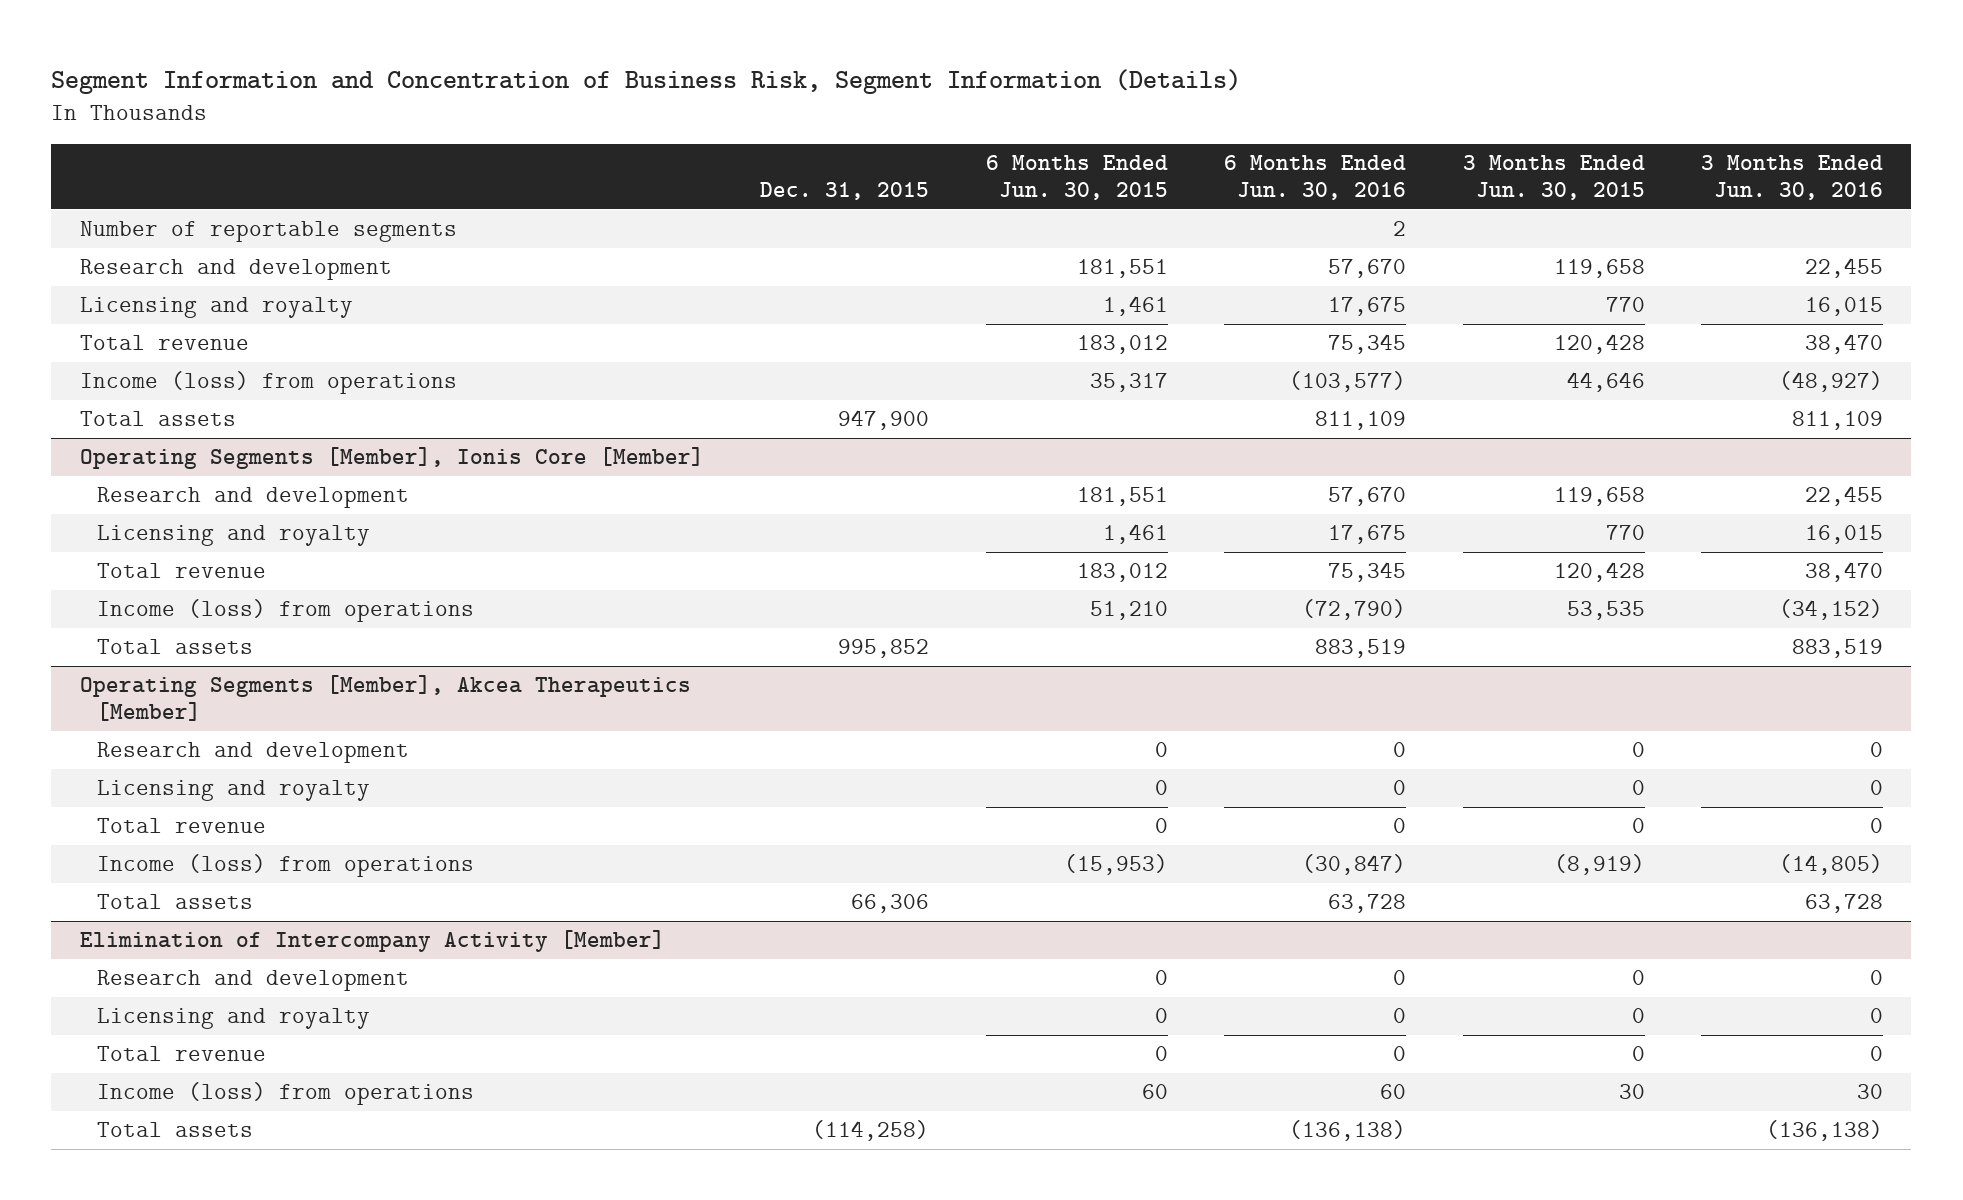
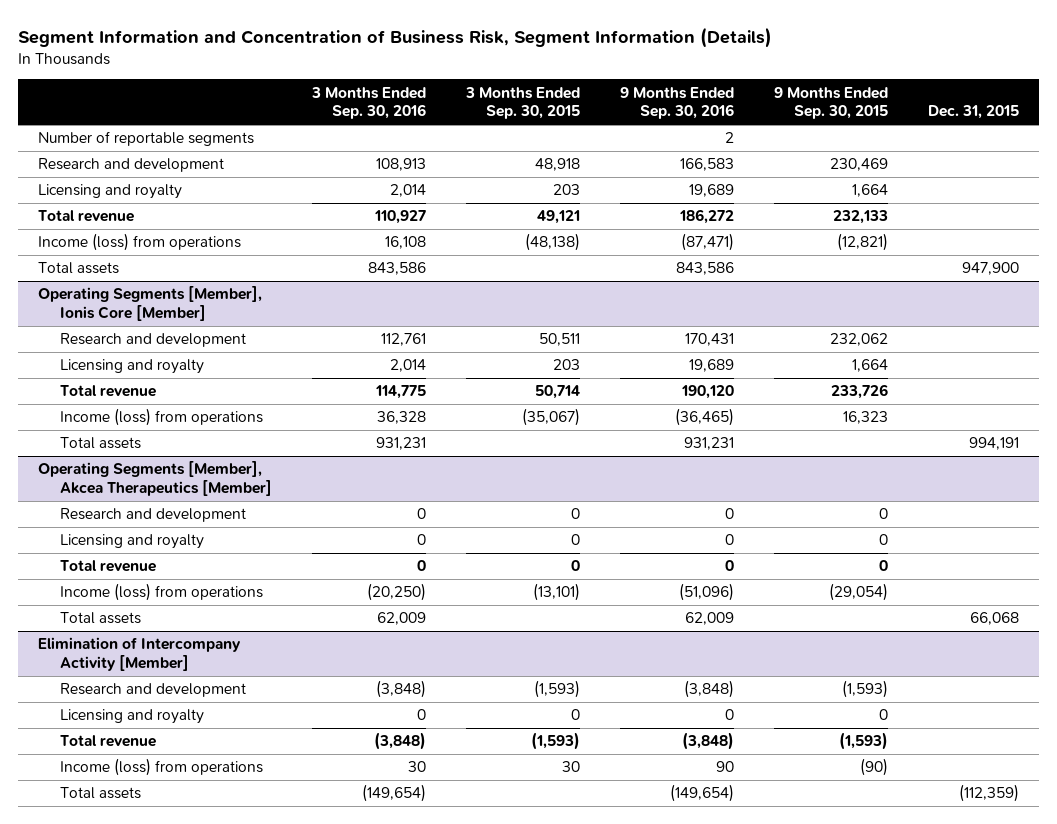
[985,154,1168,201] 6 Months Ended Jun. 30, 2015 -> none
[1224,154,1407,201] 6 Months Ended Jun. 30, 2016 -> none
[1462,154,1645,201] 3 Months Ended Jun. 30, 2015 -> none
[1700,154,1883,201] 3 Months Ended Jun. 30, 2016 -> none
none -> [310,86,426,120] 3 Months Ended Sep. 30, 2016
none -> [464,86,580,120] 3 Months Ended Sep. 30, 2015
none -> [619,86,734,120] 9 Months Ended Sep. 30, 2016
none -> [773,86,888,120] 9 Months Ended Sep. 30, 2015
[838,639,930,659] 995,852 -> [968,437,1019,451] 994,191
[851,894,930,914] 66,306 -> [969,612,1019,626] 66,068
[812,1120,930,1142] (114,258) -> [958,784,1019,803] (112,359)

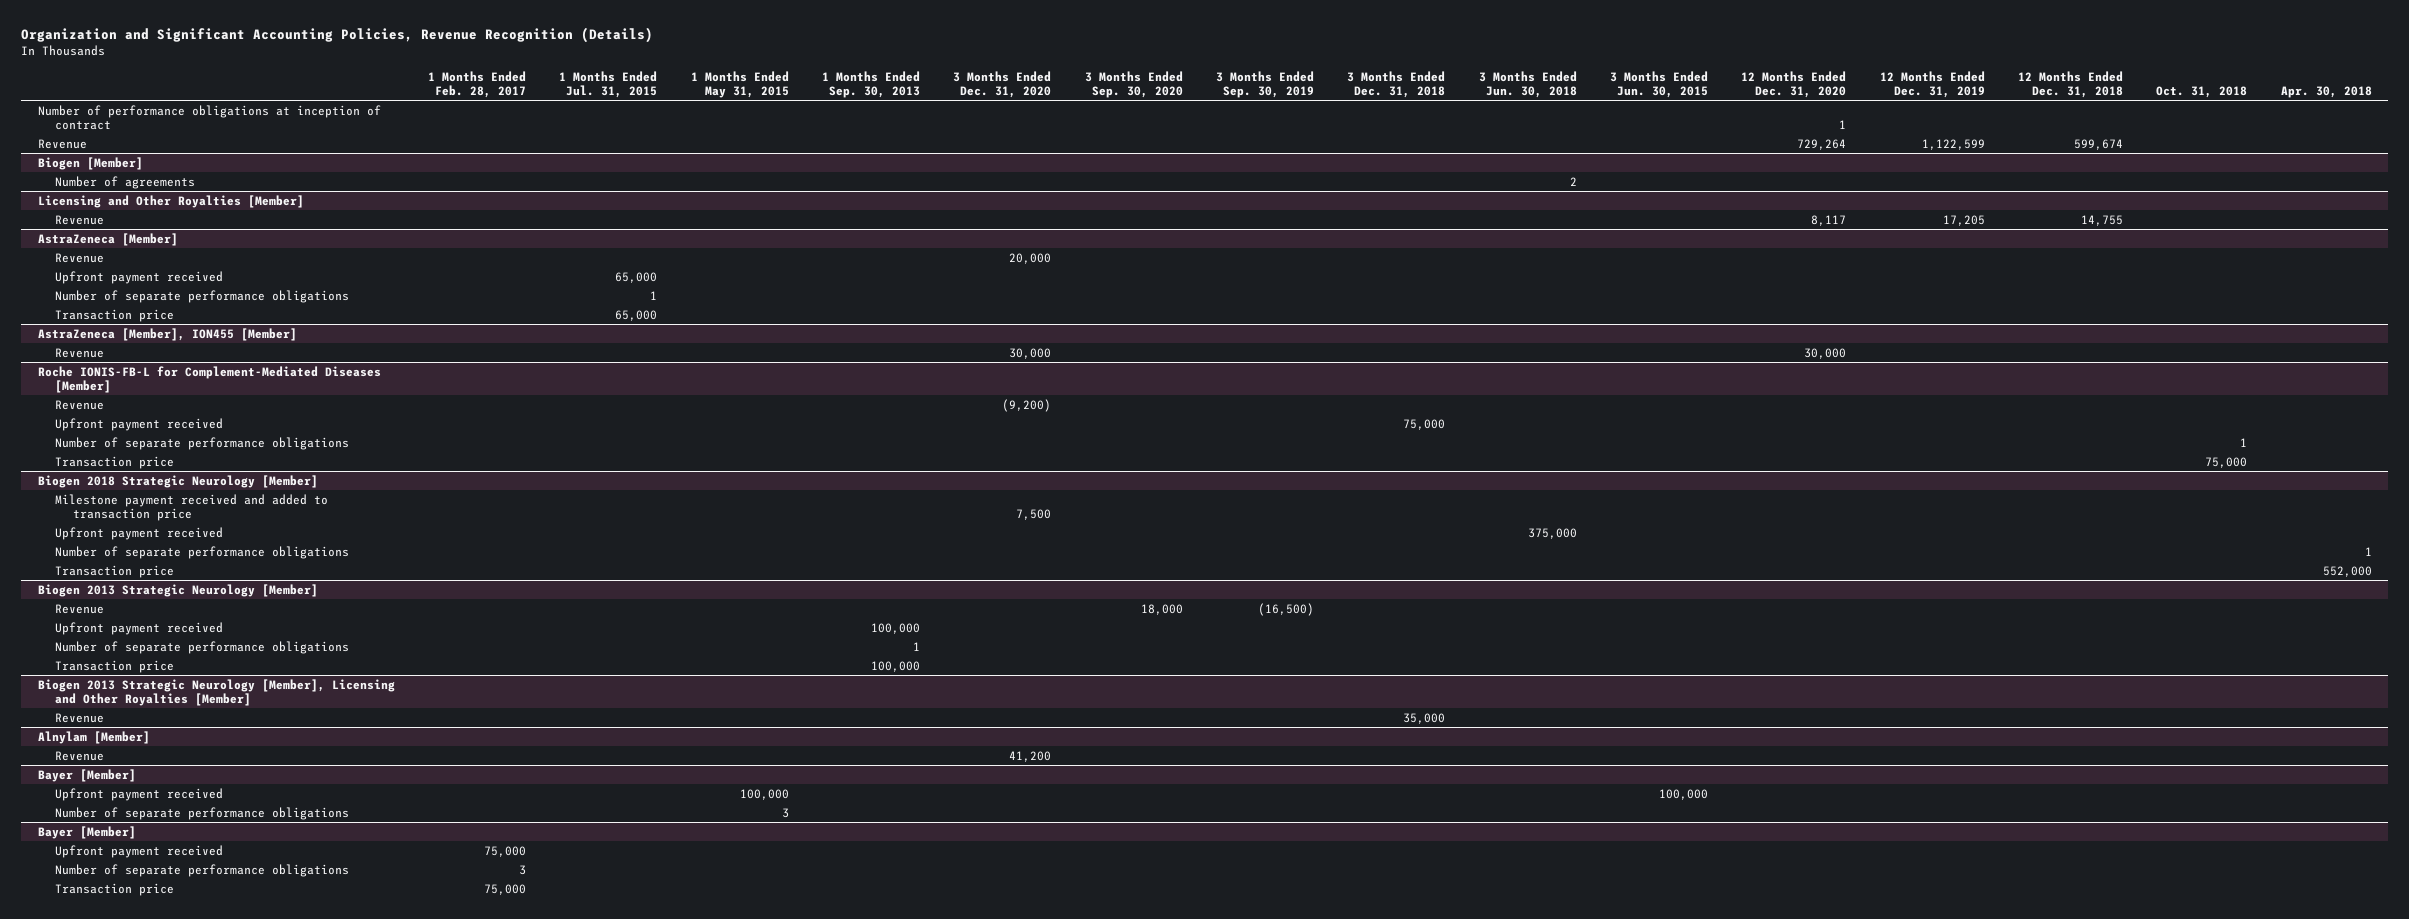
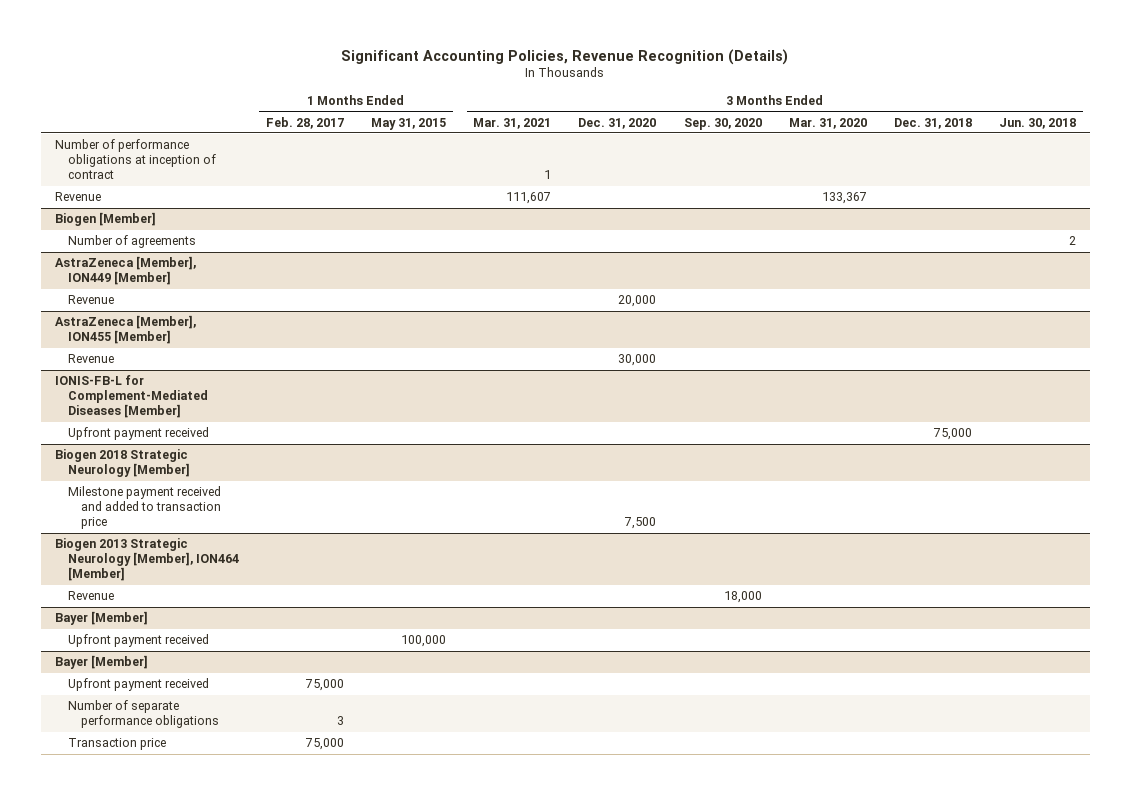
[20,27,653,44] Organization and Significant Accounting Policies, Revenue Recognition (Details) -> [341,48,789,65] Significant Accounting Policies, Revenue Recognition (Details)
[559,71,658,98] 1 Months Ended Jul. 31, 2015 -> none
[821,71,920,98] 1 Months Ended Sep. 30, 2013 -> none
[1215,71,1314,98] 3 Months Ended Sep. 30, 2019 -> none
[1609,71,1708,98] 3 Months Ended Jun. 30, 2015 -> none
[1741,71,1847,98] 12 Months Ended Dec. 31, 2020 -> none
[1879,71,1985,98] 12 Months Ended Dec. 31, 2019 -> none
[2017,71,2123,98] 12 Months Ended Dec. 31, 2018 -> none
[2156,85,2248,98] Oct. 31, 2018 -> none
[2280,85,2372,98] Apr. 30, 2018 -> none
none -> [473,117,552,129] Mar. 31, 2021
none -> [788,117,867,129] Mar. 31, 2020
[37,194,304,208] Licensing and Other Royalties [Member] -> none
[55,214,105,225] Revenue -> none
[37,232,178,246] AstraZeneca [Member] -> [54,256,196,286] AstraZeneca [Member], ION449 [Member]
[55,270,224,284] Upfront payment received -> none
[55,289,350,303] Number of separate performance obligations -> none
[55,308,175,322] Transaction price -> none
[55,399,105,410] Revenue -> none
[37,365,381,393] Roche IONIS-FB-L for Complement-Mediated Diseases [Member] -> [54,375,208,419] IONIS-FB-L for Complement-Mediated Diseases [Member]
[55,436,350,450] Number of separate performance obligations -> none
[55,455,175,469] Transaction price -> none
[55,526,224,540] Upfront payment received -> none
[55,545,350,559] Number of separate performance obligations -> none
[55,564,175,578] Transaction price -> none
[37,583,318,597] Biogen 2013 Strategic Neurology [Member] -> [54,538,239,582] Biogen 2013 Strategic Neurology [Member], ION464 [Member]
[55,621,224,635] Upfront payment received -> none
[55,640,350,654] Number of separate performance obligations -> none
[55,659,175,673] Transaction price -> none
[37,678,395,706] Biogen 2013 Strategic Neurology [Member], Licensing and Other Royalties [Member] -> none
[55,712,105,723] Revenue -> none
[37,730,150,744] Alnylam [Member] -> none
[55,750,105,761] Revenue -> none
[55,806,350,820] Number of separate performance obligations -> none

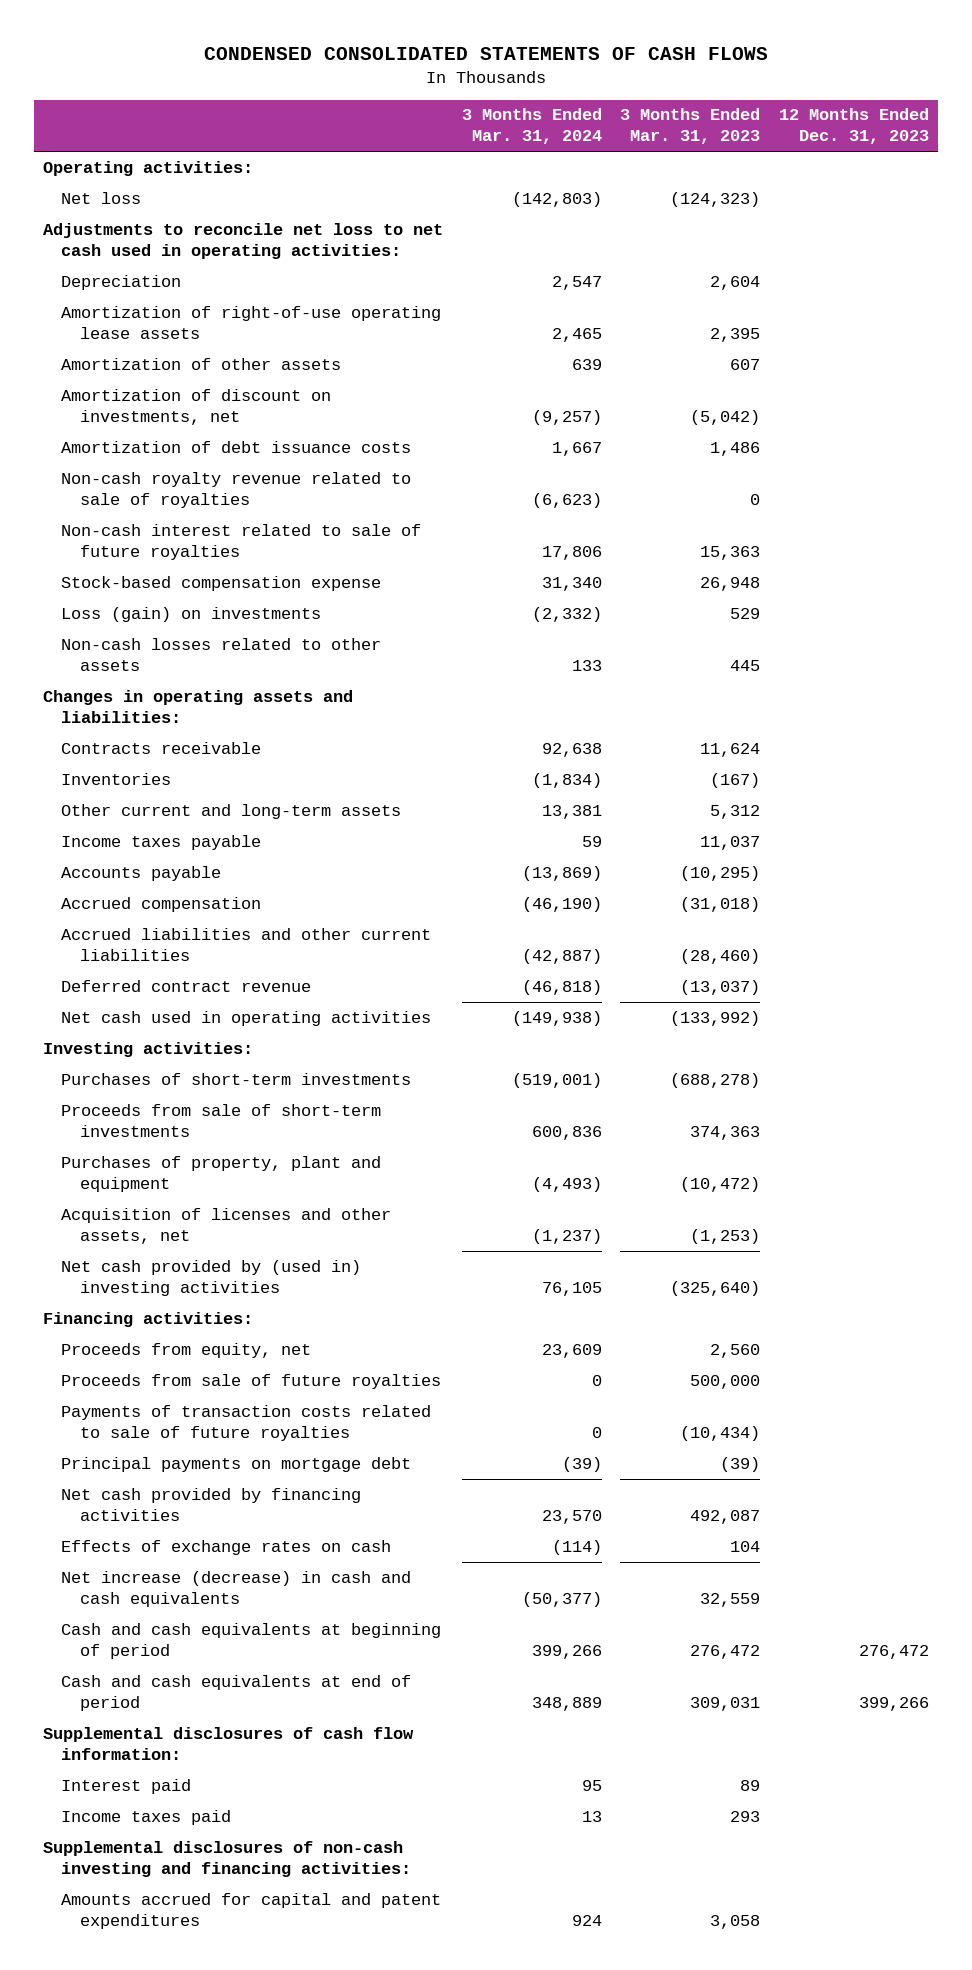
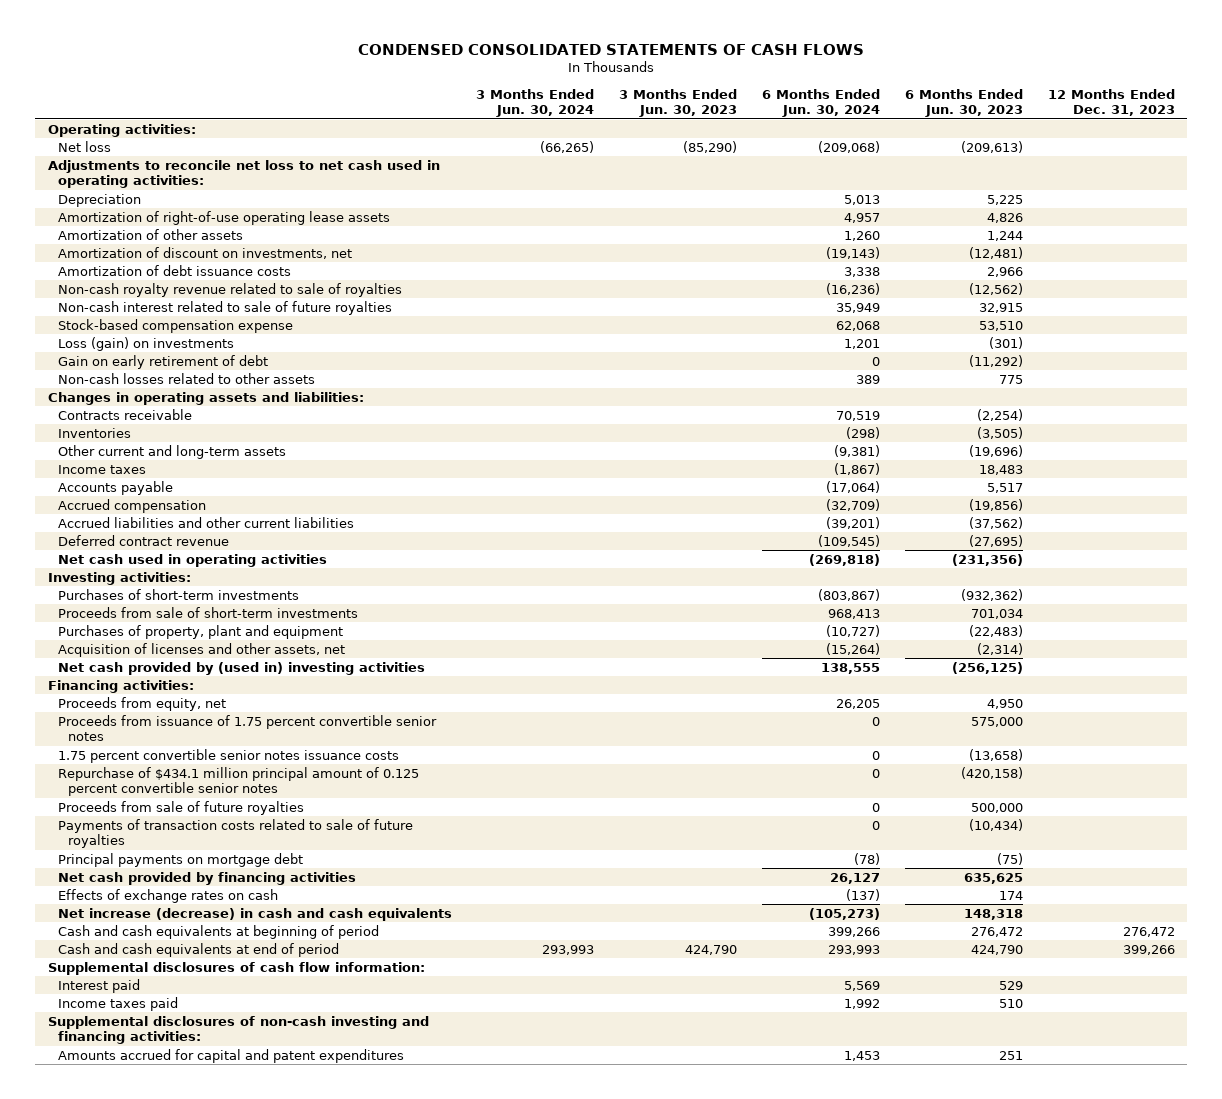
[461,108,602,145] 3 Months Ended Mar. 31, 2024 -> none
[620,108,761,145] 3 Months Ended Mar. 31, 2023 -> none
none -> [476,89,595,118] 3 Months Ended Jun. 30, 2024
none -> [619,89,738,118] 3 Months Ended Jun. 30, 2023
none -> [762,89,881,118] 6 Months Ended Jun. 30, 2024
none -> [904,89,1023,118] 6 Months Ended Jun. 30, 2023
none -> [57,354,268,369] Gain on early retirement of debt
[61,834,262,850] Income taxes payable -> [57,464,146,474] Income taxes
none -> [57,714,437,741] Proceeds from issuance of 1.75 percent convertible senior notes
none -> [57,748,399,763] 1.75 percent convertible senior notes issuance costs
none -> [57,766,419,796] Repurchase of $434.1 million principal amount of 0.125 percent convertible senior notes

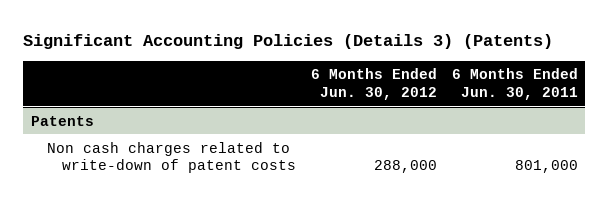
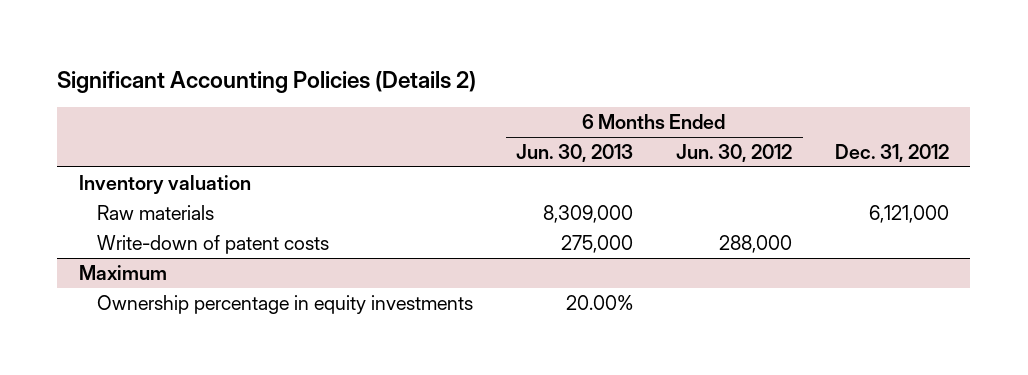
[23,34,554,50] Significant Accounting Policies (Details 3) (Patents) -> [57,70,477,93] Significant Accounting Policies (Details 2)
[452,68,579,101] 6 Months Ended Jun. 30, 2011 -> none
none -> [516,144,634,163] Jun. 30, 2013
none -> [834,144,949,163] Dec. 31, 2012
[30,115,94,126] Patents -> none
[46,141,297,174] Non cash charges related to write-down of patent costs -> none
none -> [78,175,251,195] Inventory valuation
none -> [97,205,215,221] Raw materials
none -> [97,235,330,255] Write-down of patent costs
none -> [78,265,167,281] Maximum
none -> [97,295,474,315] Ownership percentage in equity investments

